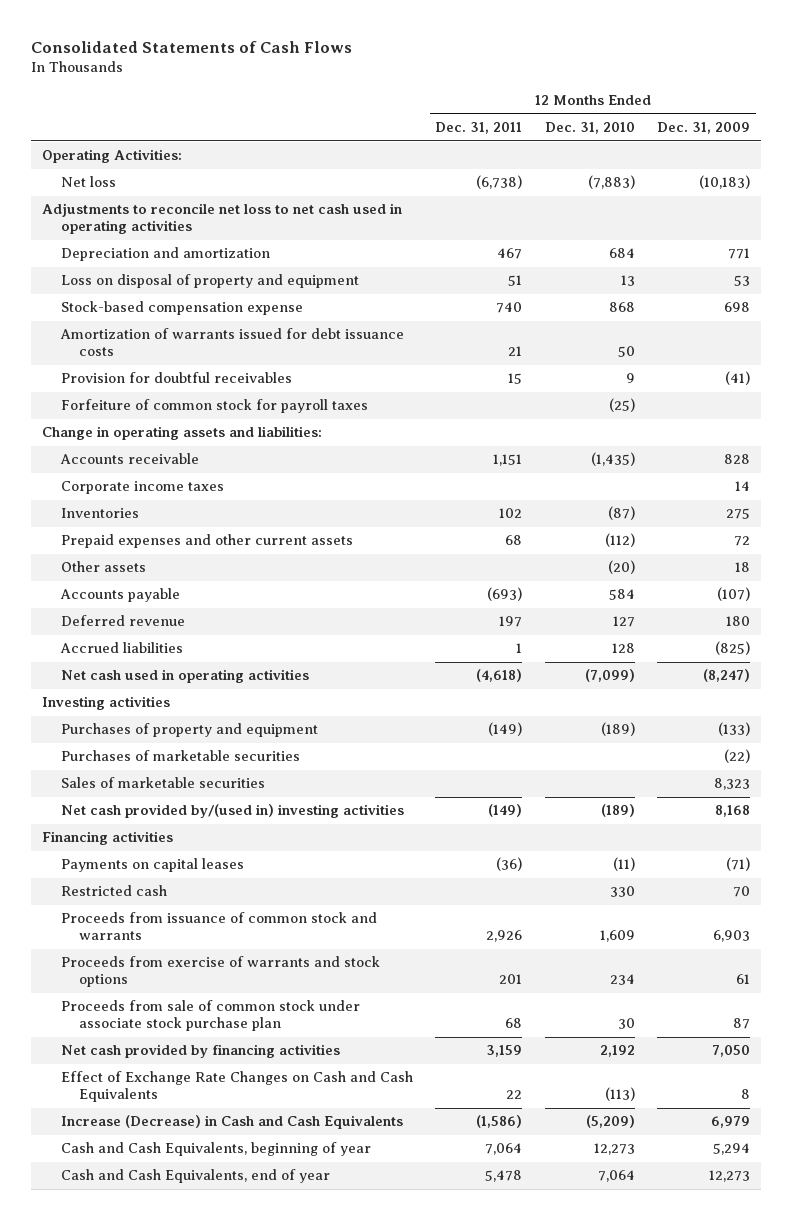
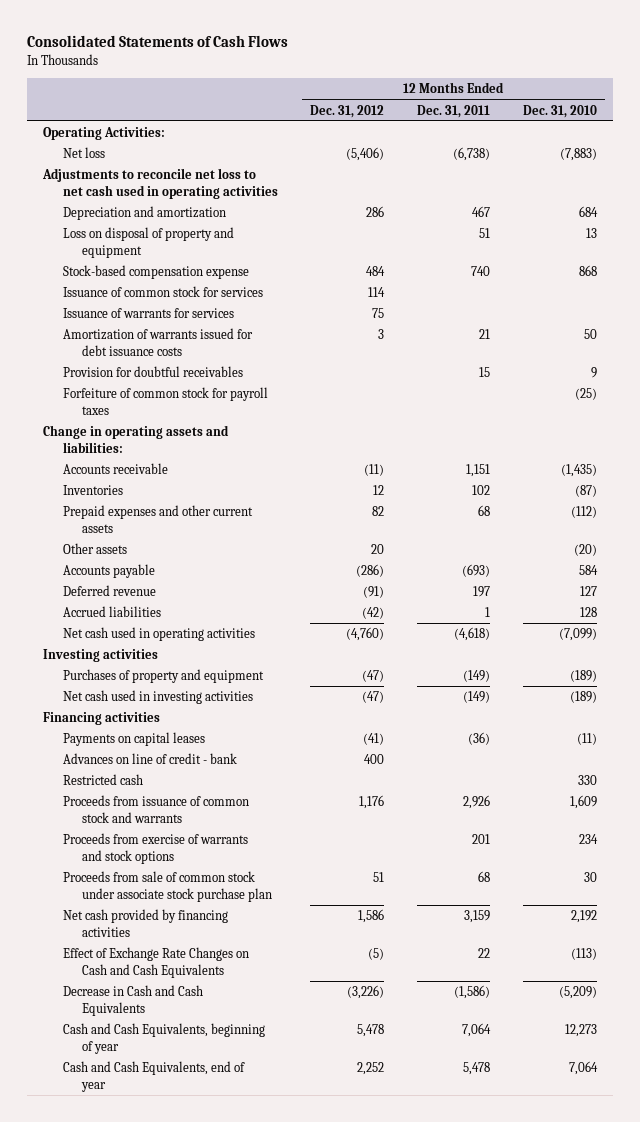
[657,122,751,135] Dec. 31, 2009 -> none
none -> [310,104,385,118] Dec. 31, 2012
none -> [62,286,263,298] Issuance of common stock for services
none -> [62,308,234,319] Issuance of warrants for services
[60,481,224,495] Corporate income taxes -> none
[60,750,300,762] Purchases of marketable securities -> none
[60,777,265,789] Sales of marketable securities -> none
[60,804,404,819] Net cash provided by/(used in) investing activities -> [62,690,253,705] Net cash used in investing activities
none -> [62,753,237,765] Advances on line of credit - bank
[60,1115,403,1130] Increase (Decrease) in Cash and Cash Equivalents -> [62,985,203,1016] Decrease in Cash and Cash Equivalents

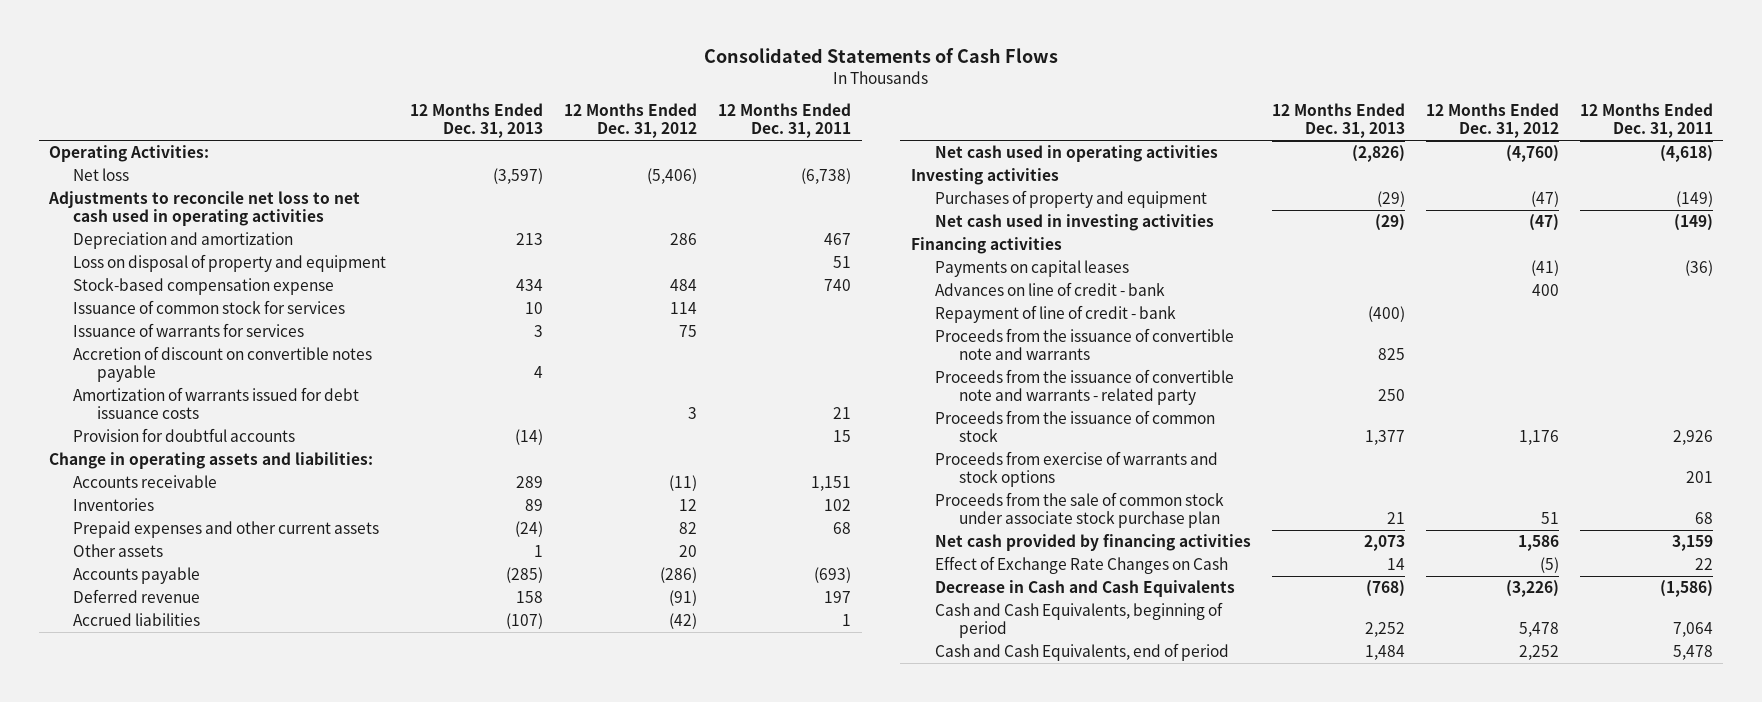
[522,104,597,118] Dec. 31, 2010 -> none
none -> [410,103,544,139] 12 Months Ended Dec. 31, 2013
none -> [73,346,373,383] Accretion of discount on convertible notes payable
[62,387,268,415] Forfeiture of common stock for payroll taxes -> none
[62,366,243,378] Provision for doubtful receivables -> [73,428,296,443] Provision for doubtful accounts
[62,774,143,786] Restricted cash -> none
none -> [934,305,1176,324] Repayment of line of credit - bank
none -> [934,328,1234,361] Proceeds from the issuance of convertible note and warrants
none -> [934,369,1234,406] Proceeds from the issuance of convertible note and warrants - related party
[62,795,249,823] Proceeds from issuance of common stock and warrants -> [934,410,1215,443] Proceeds from the issuance of common stock
[62,871,272,902] Proceeds from sale of common stock under associate stock purchase plan -> [934,492,1224,529] Proceeds from the sale of common stock under associate stock purchase plan
[62,947,249,978] Effect of Exchange Rate Changes on Cash and Cash Equivalents -> [934,556,1228,575] Effect of Exchange Rate Changes on Cash
[62,1023,265,1054] Cash and Cash Equivalents, beginning of year -> [934,602,1223,639] Cash and Cash Equivalents, beginning of period
[62,1061,245,1092] Cash and Cash Equivalents, end of year -> [934,643,1229,662] Cash and Cash Equivalents, end of period

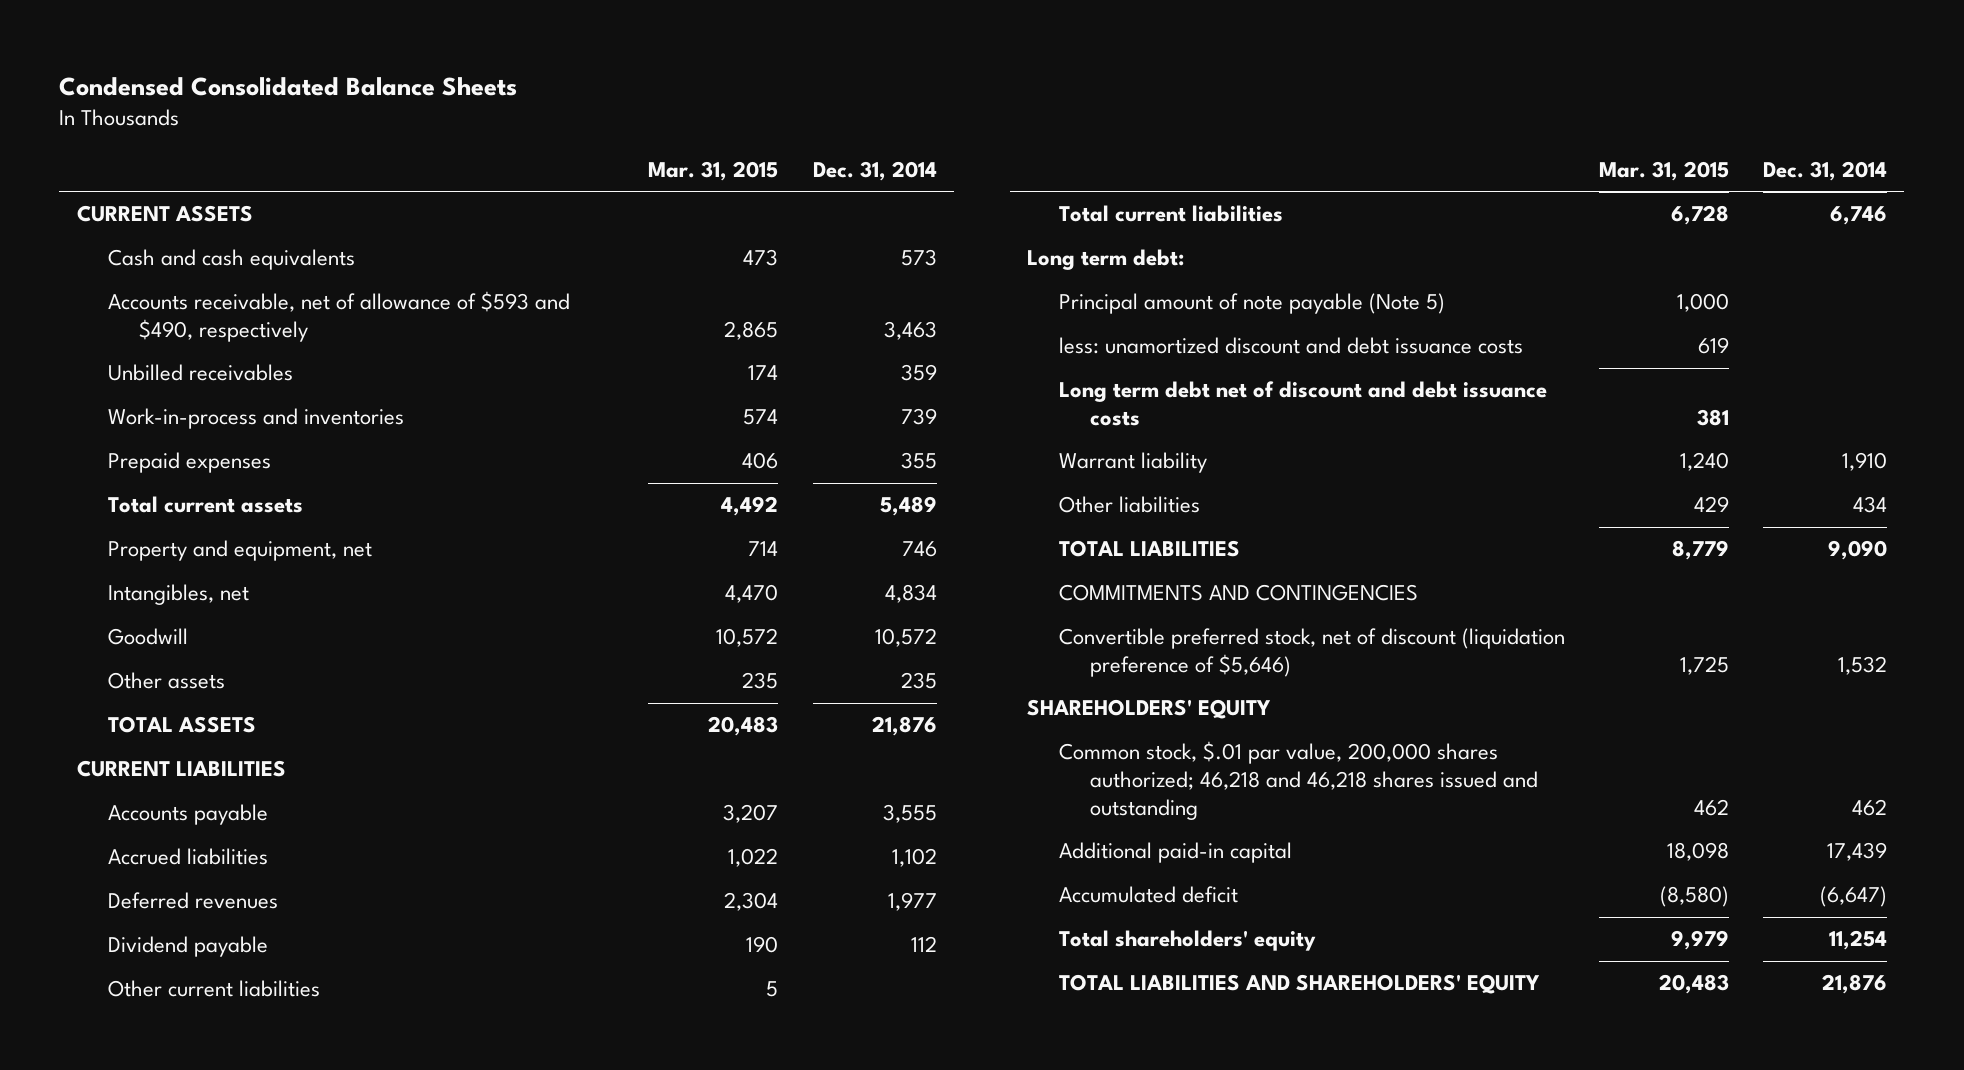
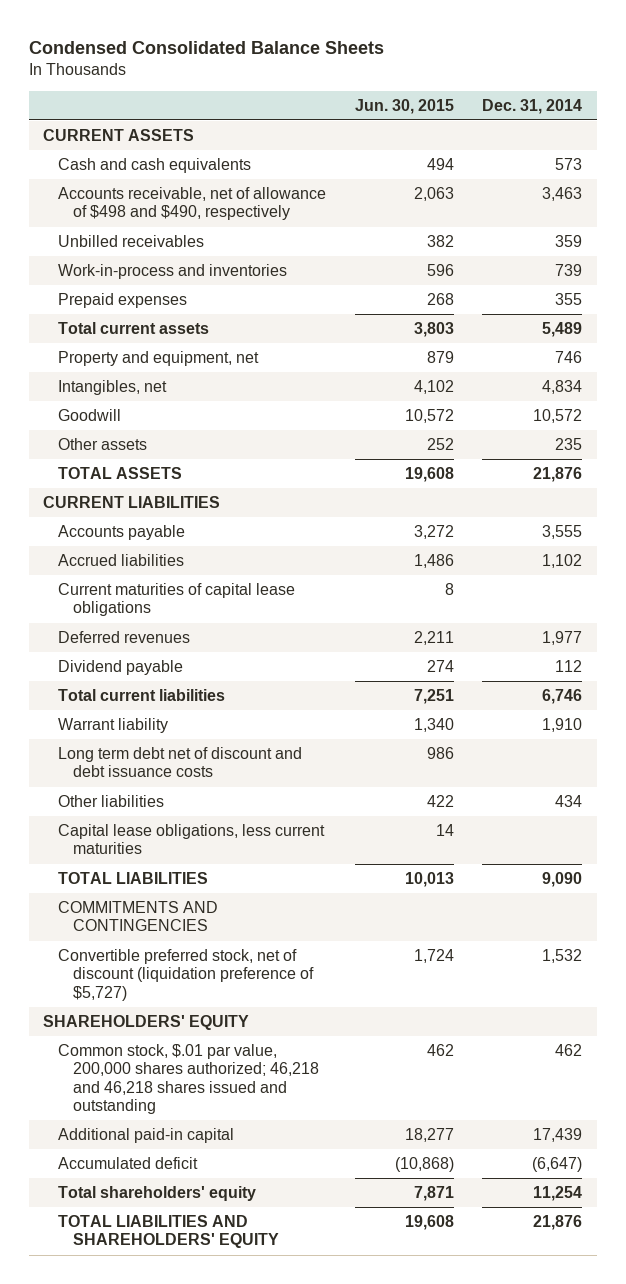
[648,161,779,182] Mar. 31, 2015 -> none
none -> [354,98,454,114] Jun. 30, 2015
[107,291,570,343] Accounts receivable, net of allowance of $593 and $490, respectively -> [58,187,327,221] Accounts receivable, net of allowance of $498 and $490, respectively
none -> [58,583,296,617] Current maturities of capital lease obligations
[107,980,320,998] Other current liabilities -> none
[1027,249,1185,271] Long term debt: -> none
[1058,293,1445,315] Principal amount of note payable (Note 5) -> none
[1058,337,1523,355] less: unamortized discount and debt issuance costs -> none
[1058,381,1547,427] Long term debt net of discount and debt issuance costs -> [58,747,303,778] Long term debt net of discount and debt issuance costs
none -> [58,824,326,855] Capital lease obligations, less current maturities
[1058,628,1565,678] Convertible preferred stock, net of discount (liquidation preference of $5,646) -> [58,949,315,1001] Convertible preferred stock, net of discount (liquidation preference of $5,727)

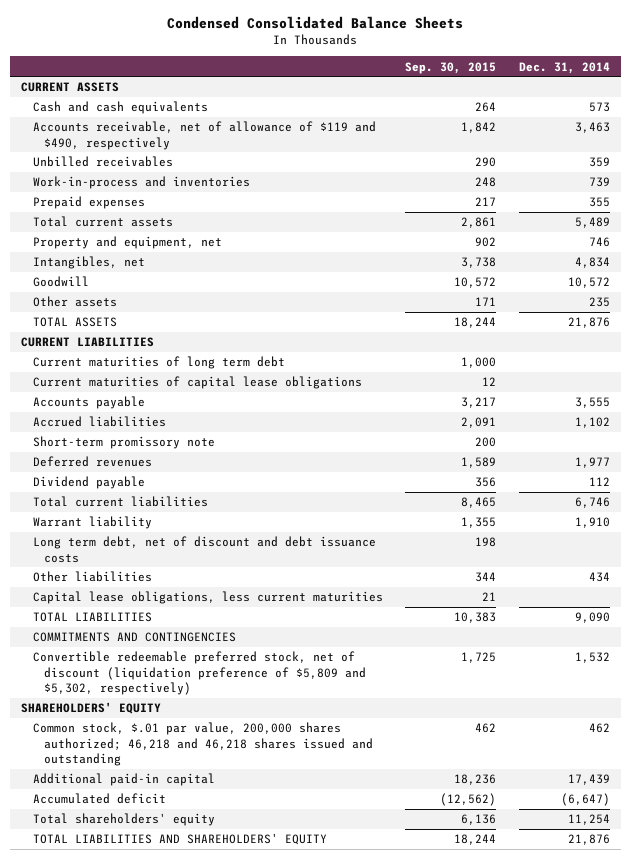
[354,98,454,114] Jun. 30, 2015 -> none
none -> [405,61,497,74] Sep. 30, 2015
[58,187,327,221] Accounts receivable, net of allowance of $498 and $490, respectively -> [32,121,376,150] Accounts receivable, net of allowance of $119 and $490, respectively
none -> [32,356,285,370] Current maturities of long term debt
[58,583,296,617] Current maturities of capital lease obligations -> [32,376,362,390] Current maturities of capital lease obligations
none -> [32,436,215,450] Short-term promissory note
[58,747,303,778] Long term debt net of discount and debt issuance costs -> [32,536,376,563] Long term debt, net of discount and debt issuance costs
[58,949,315,1001] Convertible preferred stock, net of discount (liquidation preference of $5,727) -> [32,651,367,696] Convertible redeemable preferred stock, net of discount (liquidation preference of $5,809 and $5,302, respectively)

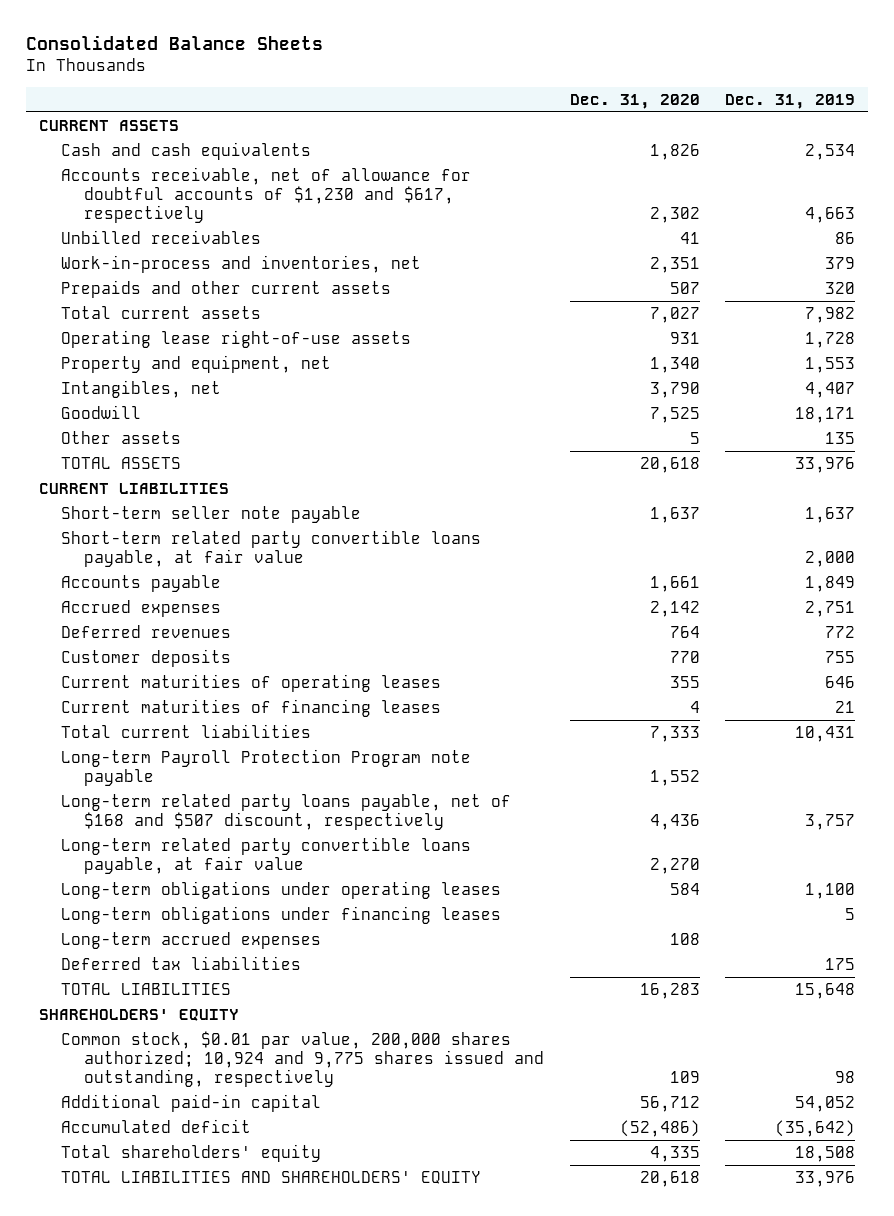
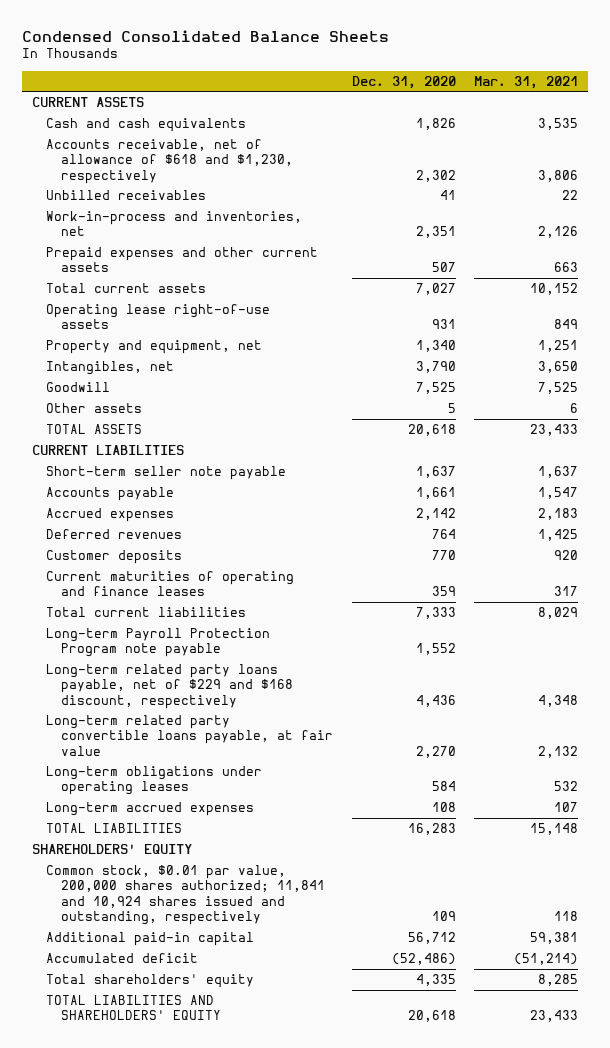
[25,35,323,51] Consolidated Balance Sheets -> [22,29,390,42] Condensed Consolidated Balance Sheets
[725,93,856,109] Dec. 31, 2019 -> none
none -> [474,75,579,89] Mar. 31, 2021
[61,166,472,223] Accounts receivable, net of allowance for doubtful accounts of $1,230 and $617, respectively -> [46,138,293,184] Accounts receivable, net of allowance of $618 and $1,230, respectively
[61,279,392,298] Prepaids and other current assets -> [46,246,319,273] Prepaid expenses and other current assets
[61,529,482,567] Short-term related party convertible loans payable, at fair value -> none
[61,673,442,692] Current maturities of operating leases -> none
[61,698,442,717] Current maturities of financing leases -> [46,570,295,597] Current maturities of operating and finance leases
[689,700,700,713] 4 -> [431,586,456,597] 359
[61,793,512,830] Long-term related party loans payable, net of $168 and $507 discount, respectively -> [46,663,293,709] Long-term related party loans payable, net of $229 and $168 discount, respectively
[61,905,502,924] Long-term obligations under financing leases -> none
[61,955,302,970] Deferred tax liabilities -> none
[61,1030,544,1087] Common stock, $0.01 par value, 200,000 shares authorized; 10,924 and 9,775 shares issued and outstanding, respectively -> [46,864,325,926] Common stock, $0.01 par value, 200,000 shares authorized; 11,841 and 10,924 shares issued and outstanding, respectively

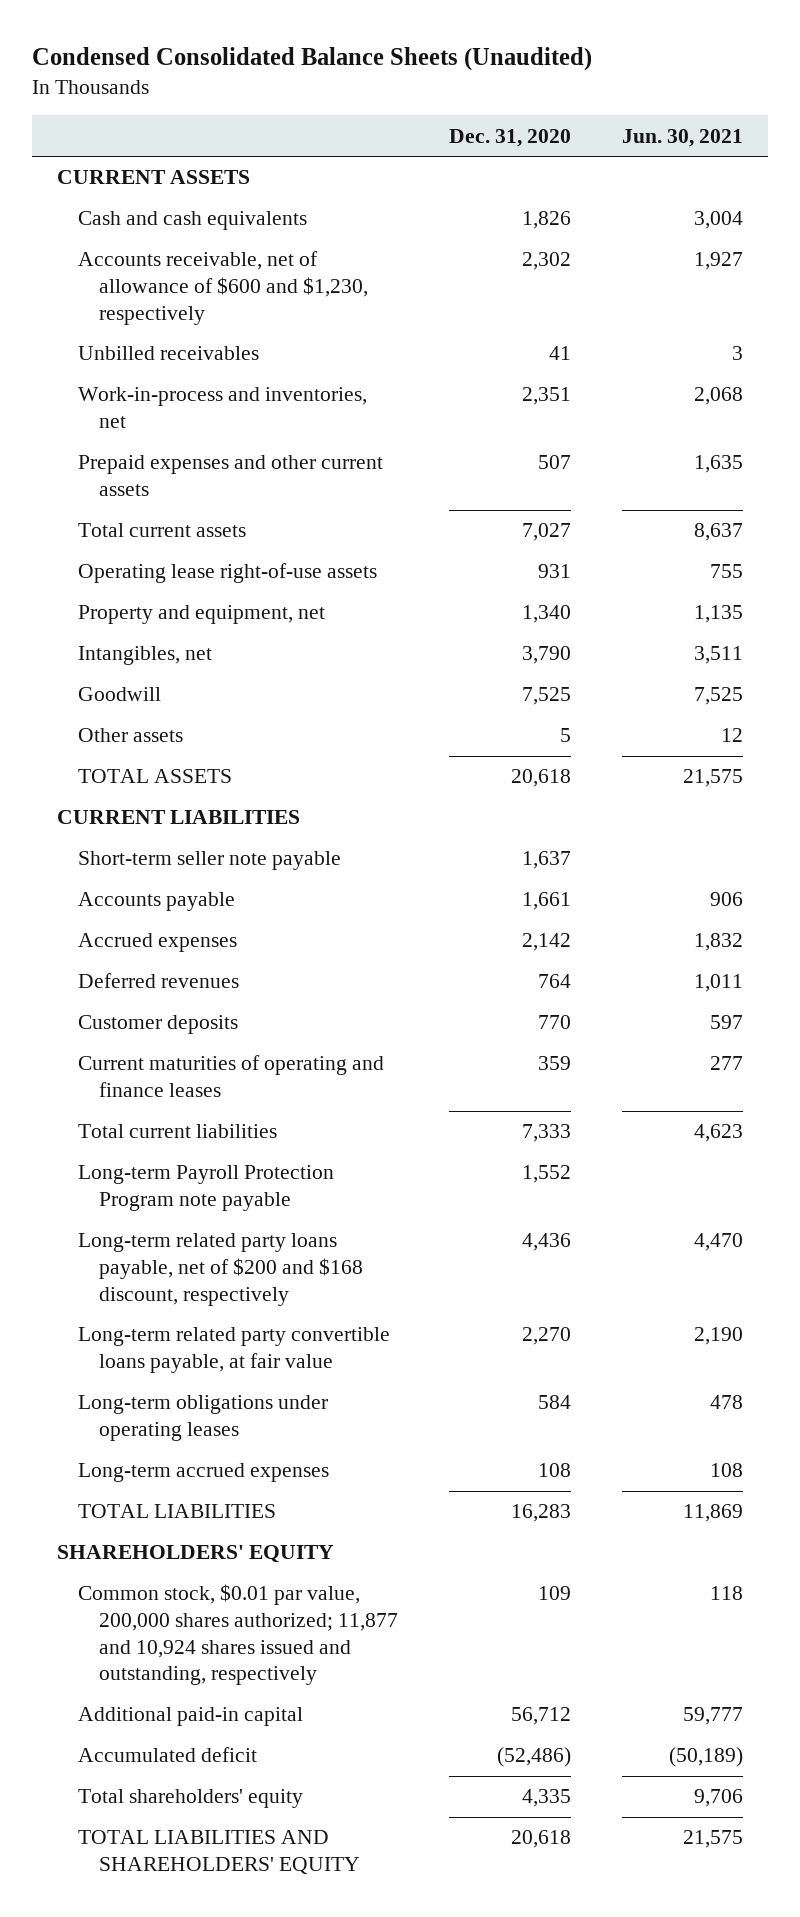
[22,29,390,42] Condensed Consolidated Balance Sheets -> [31,47,592,72] Condensed Consolidated Balance Sheets (Unaudited)
[474,75,579,89] Mar. 31, 2021 -> none
none -> [621,128,743,147] Jun. 30, 2021
[46,138,293,184] Accounts receivable, net of allowance of $618 and $1,230, respectively -> [78,251,368,325] Accounts receivable, net of allowance of $600 and $1,230, respectively
[46,663,293,709] Long-term related party loans payable, net of $229 and $168 discount, respectively -> [78,1233,363,1306] Long-term related party loans payable, net of $200 and $168 discount, respectively
[46,864,325,926] Common stock, $0.01 par value, 200,000 shares authorized; 11,841 and 10,924 shares issued and outstanding, respectively -> [78,1584,398,1686] Common stock, $0.01 par value, 200,000 shares authorized; 11,877 and 10,924 shares issued and outstanding, respectively

